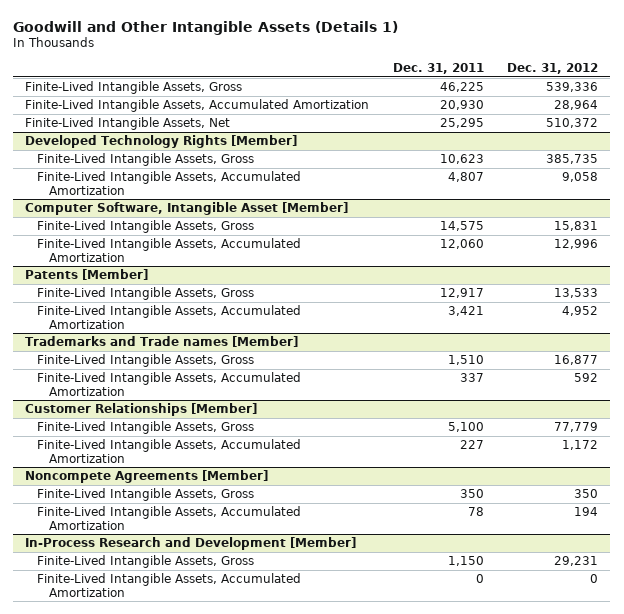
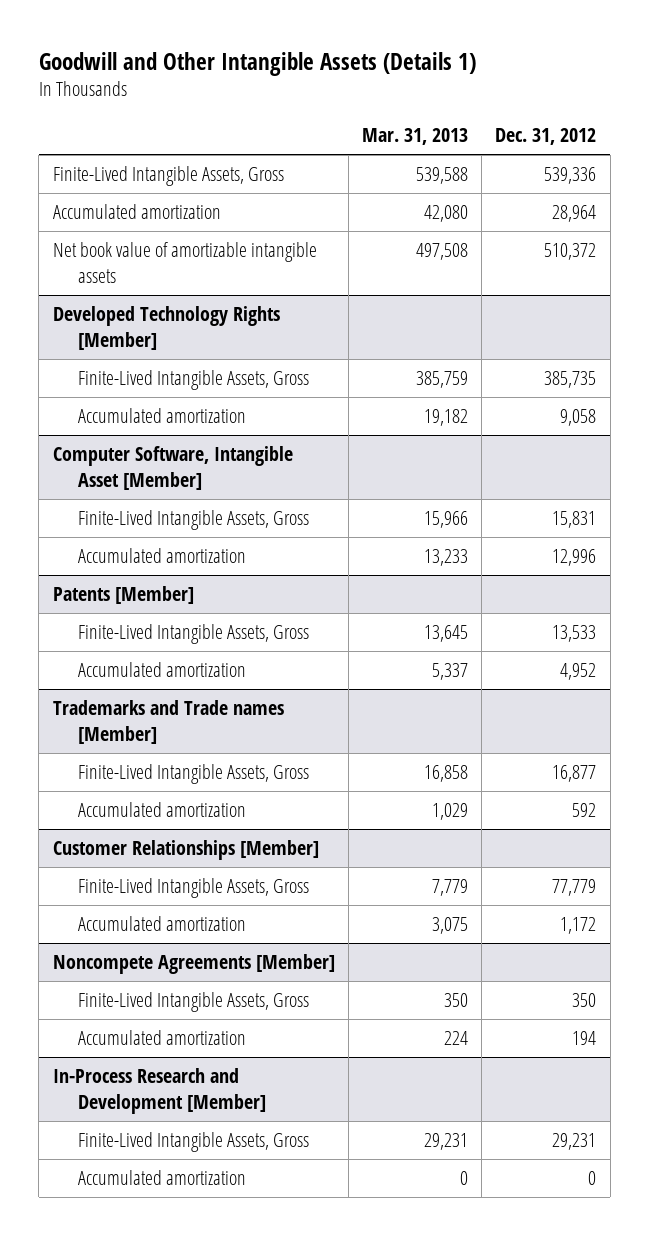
[392,63,484,75] Dec. 31, 2011 -> none
none -> [361,128,468,146] Mar. 31, 2013
[25,99,370,113] Finite-Lived Intangible Assets, Accumulated Amortization -> [52,204,221,220] Accumulated amortization
[25,117,231,131] Finite-Lived Intangible Assets, Net -> [52,242,317,283] Net book value of amortizable intangible assets
[37,171,302,195] Finite-Lived Intangible Assets, Accumulated Amortization -> [77,408,246,424] Accumulated amortization
[37,238,302,262] Finite-Lived Intangible Assets, Accumulated Amortization -> [77,548,246,564] Accumulated amortization
[37,305,302,329] Finite-Lived Intangible Assets, Accumulated Amortization -> [77,662,246,678] Accumulated amortization
[37,372,302,396] Finite-Lived Intangible Assets, Accumulated Amortization -> [77,802,246,818] Accumulated amortization
[37,439,302,463] Finite-Lived Intangible Assets, Accumulated Amortization -> [77,916,246,932] Accumulated amortization
[37,506,302,530] Finite-Lived Intangible Assets, Accumulated Amortization -> [77,1030,246,1046] Accumulated amortization
[37,573,302,597] Finite-Lived Intangible Assets, Accumulated Amortization -> [77,1170,246,1186] Accumulated amortization

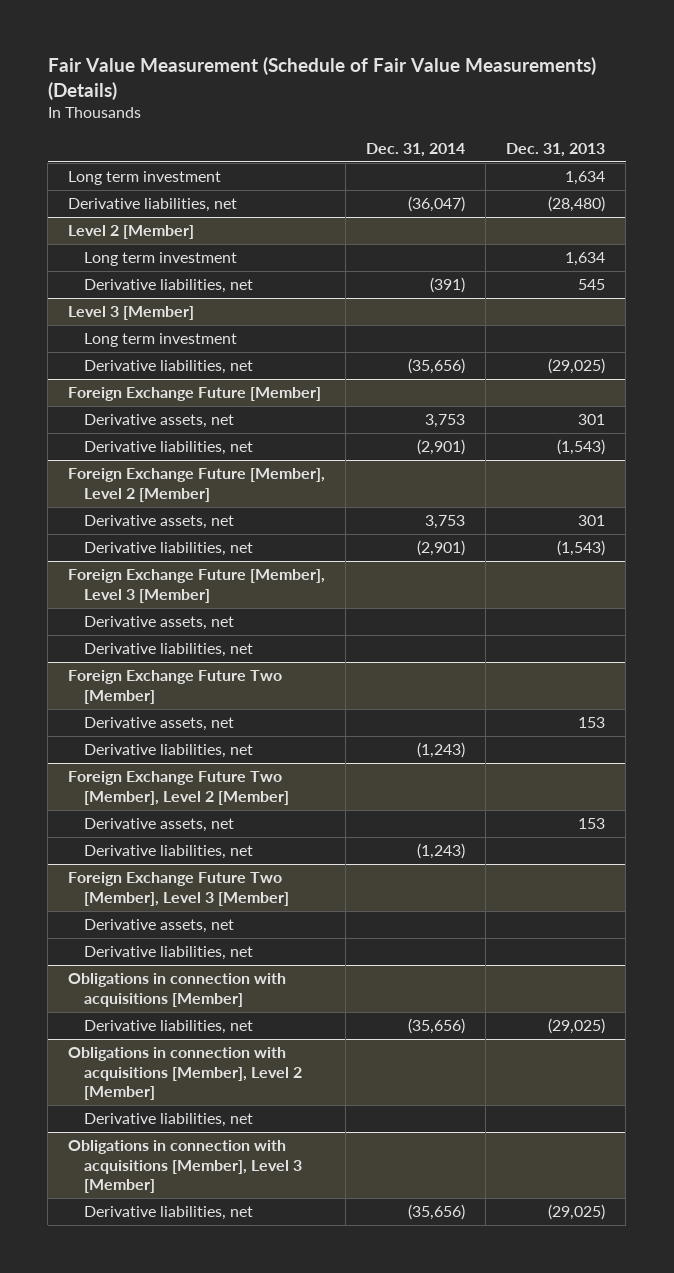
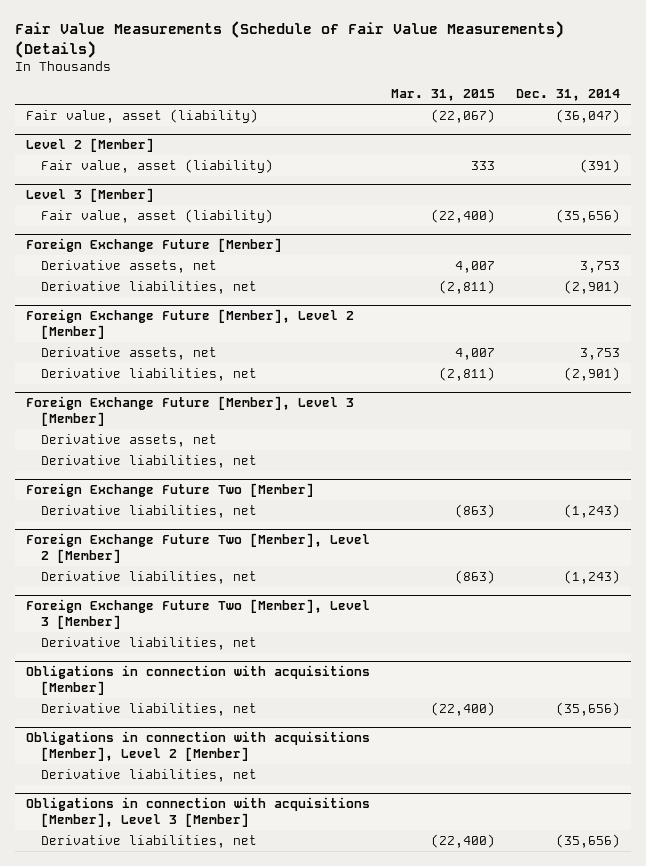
[47,57,596,101] Fair Value Measurement (Schedule of Fair Value Measurements) (Details) -> [14,21,564,58] Fair Value Measurements (Schedule of Fair Value Measurements) (Details)
[506,142,606,157] Dec. 31, 2013 -> none
none -> [390,89,495,102] Mar. 31, 2015
[68,171,222,186] Long term investment -> none
[68,198,238,213] Derivative liabilities, net -> [25,109,258,124] Fair value, asset (liability)
[83,252,237,267] Long term investment -> none
[83,279,253,294] Derivative liabilities, net -> [41,159,274,174] Fair value, asset (liability)
[83,333,237,348] Long term investment -> none
[83,360,253,375] Derivative liabilities, net -> [41,209,274,224] Fair value, asset (liability)
[83,717,234,732] Derivative assets, net -> none
[83,818,234,833] Derivative assets, net -> none
[83,919,234,934] Derivative assets, net -> none

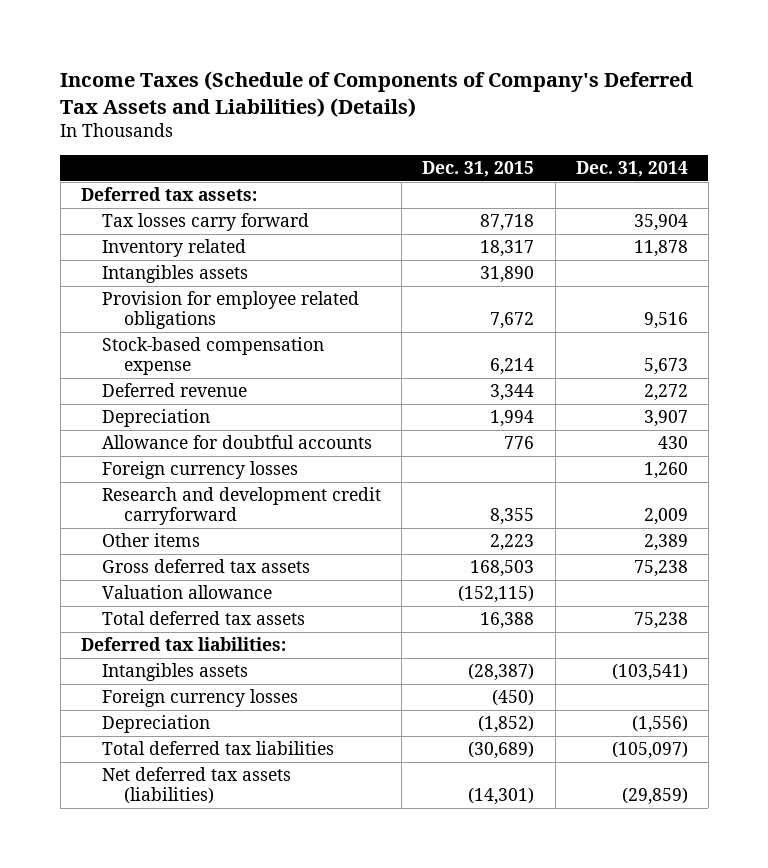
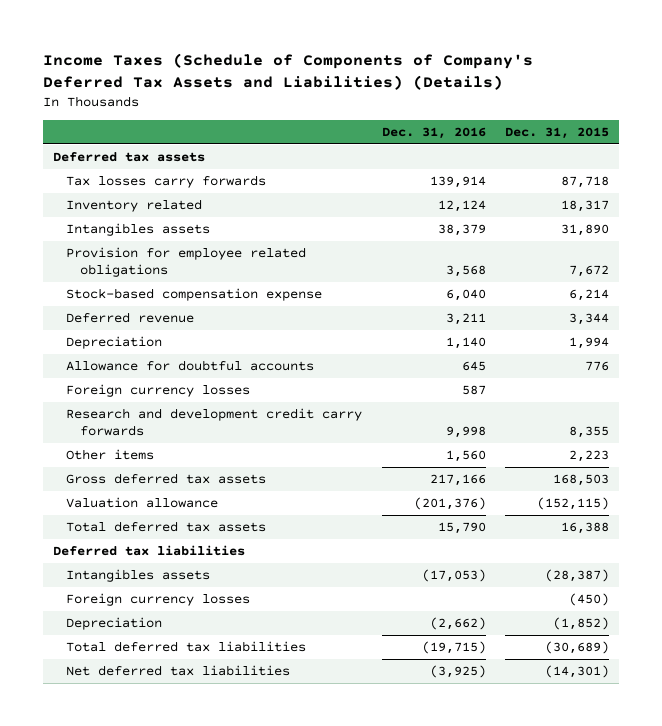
[575,161,688,178] Dec. 31, 2014 -> none
none -> [381,127,486,140] Dec. 31, 2016
[80,187,257,202] Deferred tax assets: -> [52,151,205,162] Deferred tax assets
[102,213,310,232] Tax losses carry forward -> [66,174,267,188] Tax losses carry forwards
[102,487,382,526] Research and development credit carryforward -> [66,407,363,436] Research and development credit carry forwards
[80,637,286,652] Deferred tax liabilities: -> [52,544,245,556] Deferred tax liabilities
[102,767,292,805] Net deferred tax assets (liabilities) -> [66,664,291,676] Net deferred tax liabilities

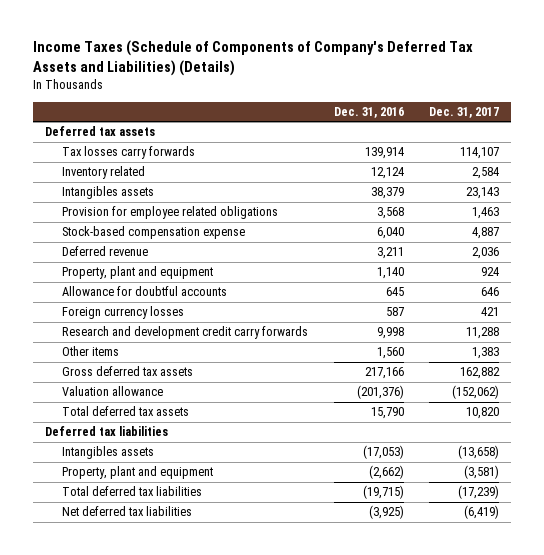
[505,127,610,140] Dec. 31, 2015 -> none
none -> [428,106,499,118] Dec. 31, 2017
[66,335,163,349] Depreciation -> [62,266,214,280] Property, plant and equipment
[66,592,251,606] Foreign currency losses -> none
[66,616,163,630] Depreciation -> [62,466,214,480] Property, plant and equipment

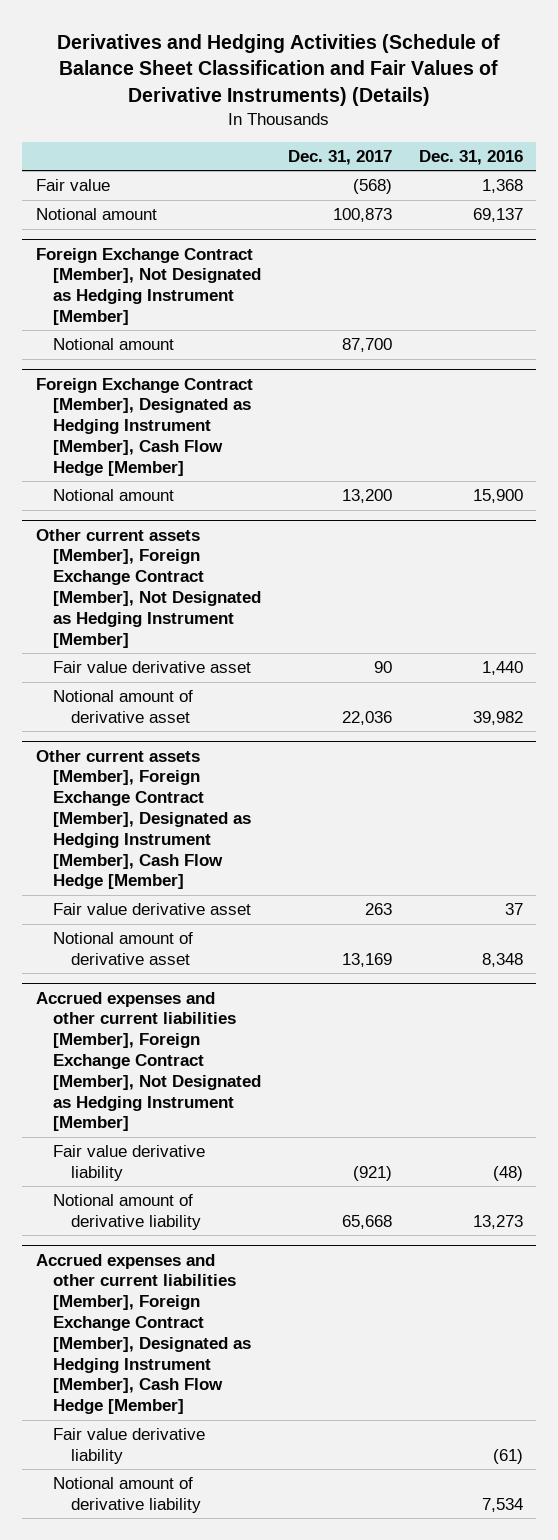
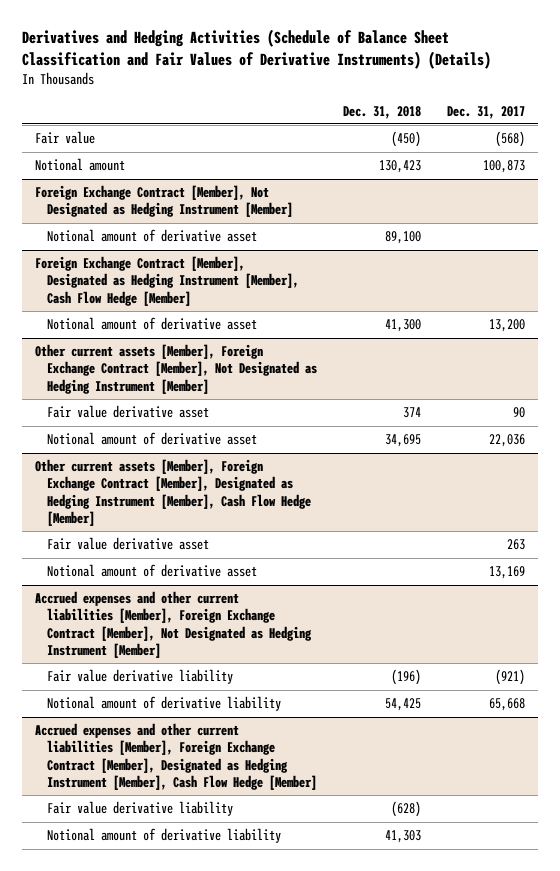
[418,149,523,165] Dec. 31, 2016 -> none
none -> [342,105,421,119] Dec. 31, 2018
[53,338,175,351] Notional amount -> none
none -> [46,229,257,243] Notional amount of derivative asset
[53,489,175,502] Notional amount -> [46,317,257,331] Notional amount of derivative asset

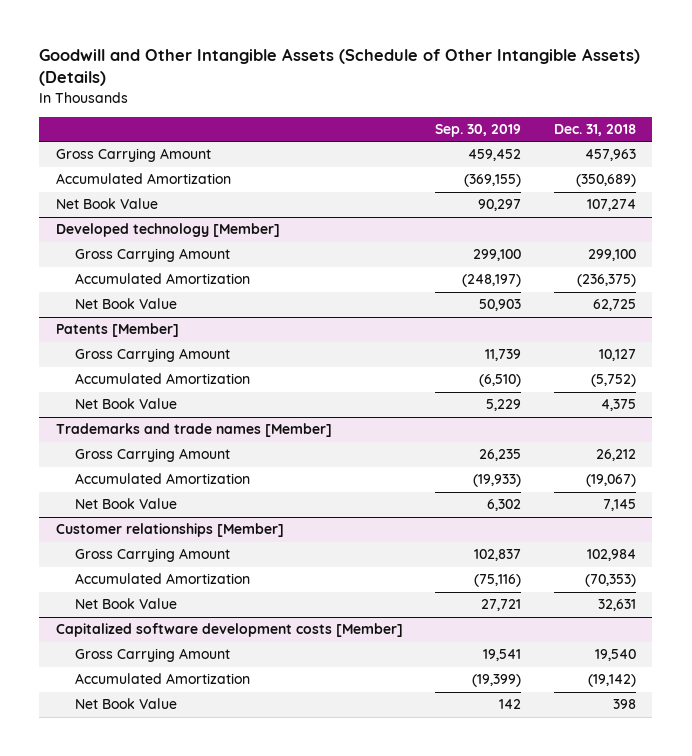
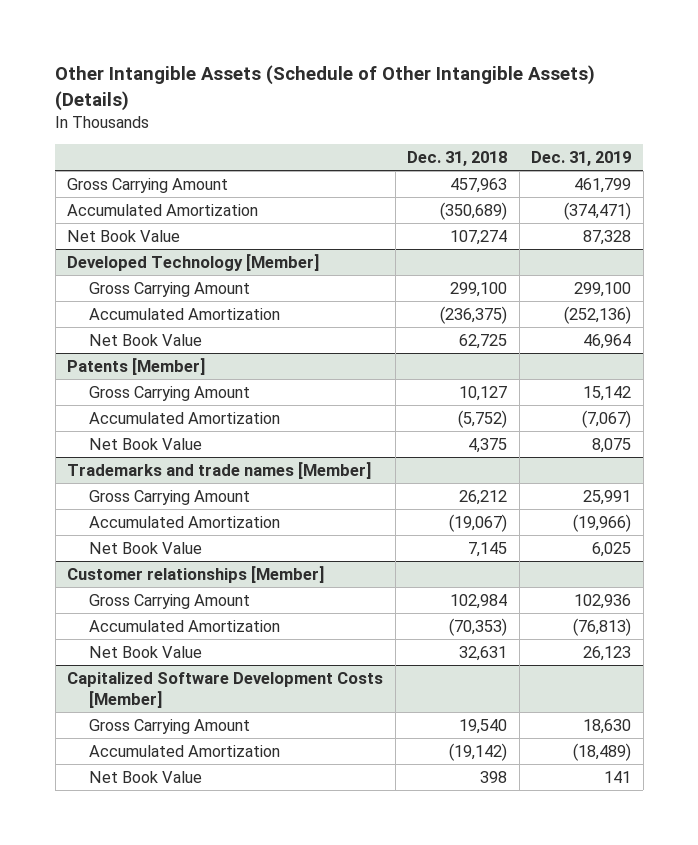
[39,48,641,87] Goodwill and Other Intangible Assets (Schedule of Other Intangible Assets) (Details) -> [55,65,596,111] Other Intangible Assets (Schedule of Other Intangible Assets) (Details)
[435,124,522,138] Sep. 30, 2019 -> none
none -> [531,150,632,166] Dec. 31, 2019
[55,223,280,238] Developed technology [Member] -> [67,253,320,271] Developed Technology [Member]
[55,623,403,638] Capitalized software development costs [Member] -> [67,671,384,708] Capitalized Software Development Costs [Member]

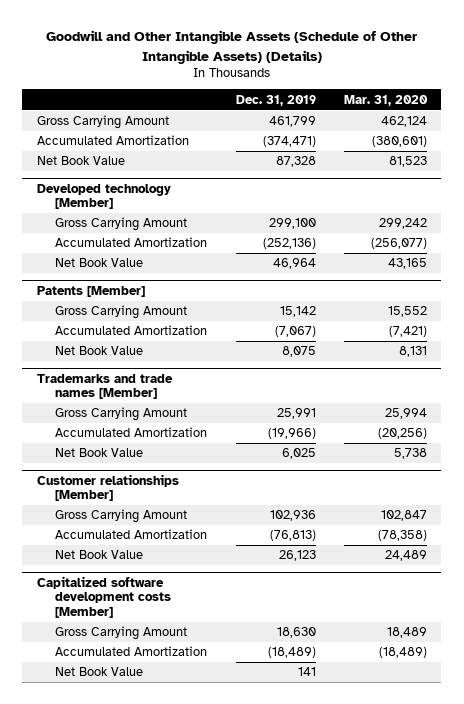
[55,65,596,111] Other Intangible Assets (Schedule of Other Intangible Assets) (Details) -> [45,30,417,64] Goodwill and Other Intangible Assets (Schedule of Other Intangible Assets) (Details)
[407,150,508,166] Dec. 31, 2018 -> none
none -> [344,94,429,106] Mar. 31, 2020
[67,253,320,271] Developed Technology [Member] -> [36,183,171,210] Developed technology [Member]
[67,671,384,708] Capitalized Software Development Costs [Member] -> [36,575,172,618] Capitalized software development costs [Member]

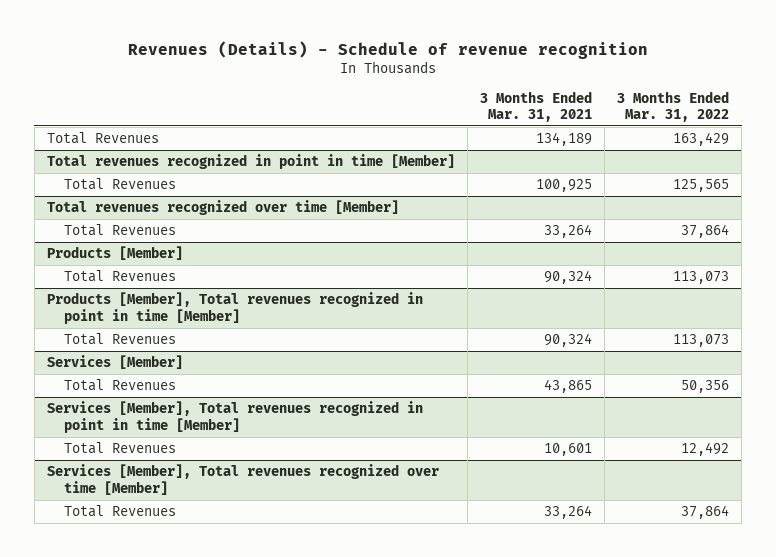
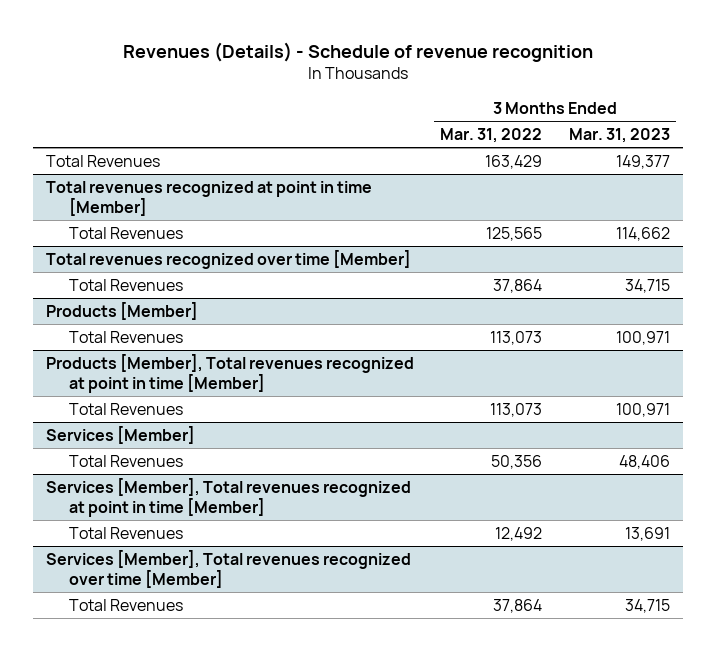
[480,90,593,122] 3 Months Ended Mar. 31, 2021 -> none
none -> [568,128,670,144] Mar. 31, 2023
[46,154,455,170] Total revenues recognized in point in time [Member] -> [46,180,373,216] Total revenues recognized at point in time [Member]
[46,292,423,324] Products [Member], Total revenues recognized in point in time [Member] -> [46,353,415,393] Products [Member], Total revenues recognized at point in time [Member]
[46,401,423,433] Services [Member], Total revenues recognized in point in time [Member] -> [46,477,412,517] Services [Member], Total revenues recognized at point in time [Member]

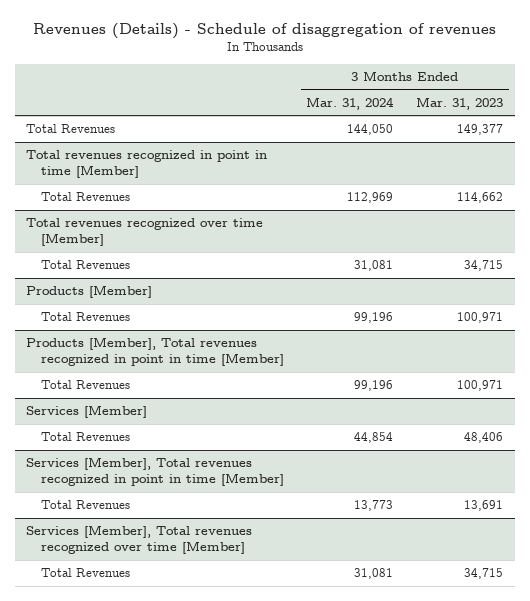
[122,41,593,62] Revenues (Details) - Schedule of revenue recognition -> [32,23,496,40] Revenues (Details) - Schedule of disaggregation of revenues
[440,128,543,144] Mar. 31, 2022 -> none
none -> [306,96,395,110] Mar. 31, 2024
[46,180,373,216] Total revenues recognized at point in time [Member] -> [26,150,268,179] Total revenues recognized in point in time [Member]
[46,353,415,393] Products [Member], Total revenues recognized at point in time [Member] -> [26,337,284,367] Products [Member], Total revenues recognized in point in time [Member]
[46,477,412,517] Services [Member], Total revenues recognized at point in time [Member] -> [26,457,284,487] Services [Member], Total revenues recognized in point in time [Member]

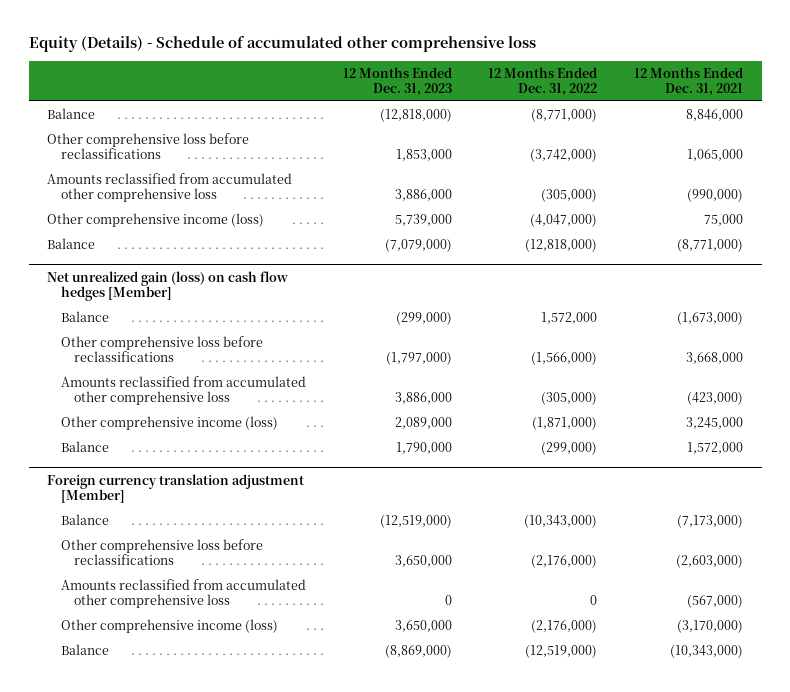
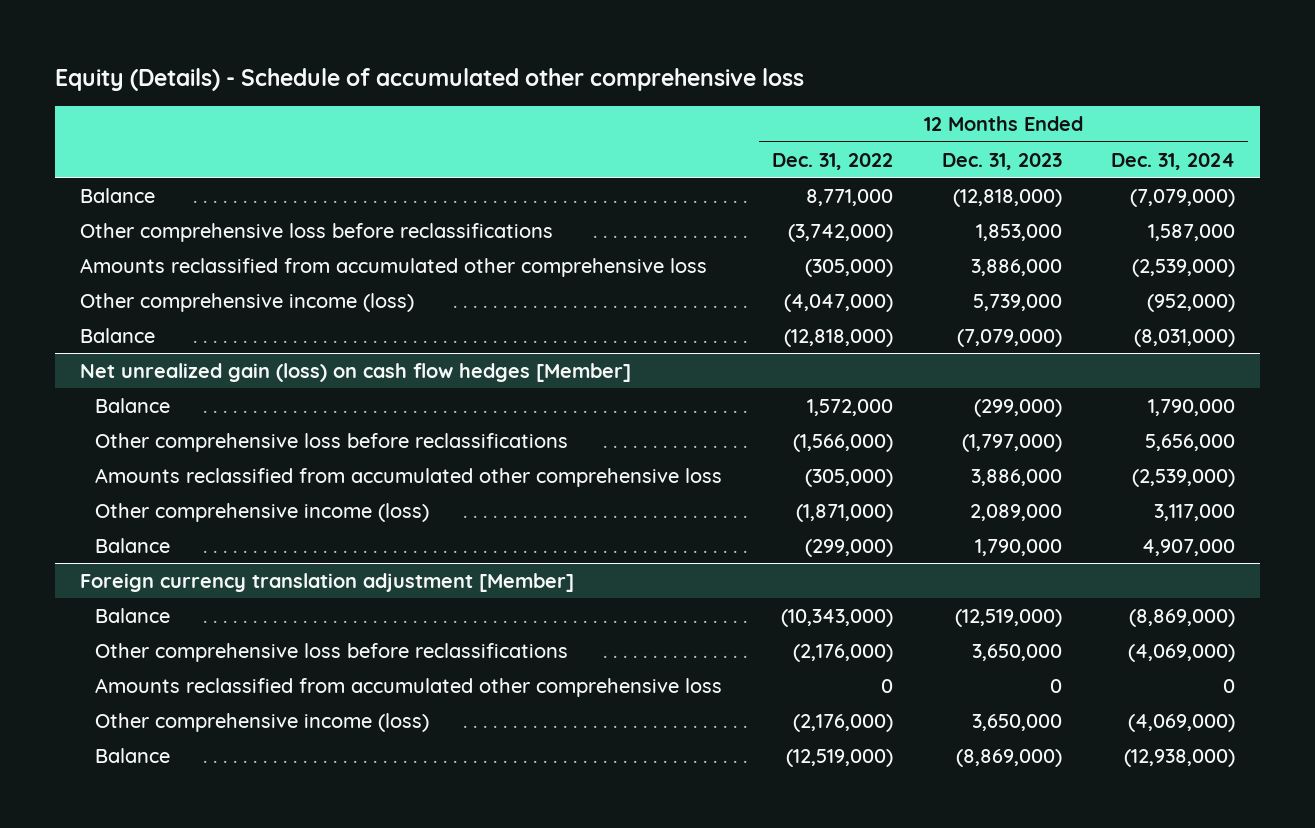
[634,66,744,96] 12 Months Ended Dec. 31, 2021 -> none
none -> [1111,152,1236,170] Dec. 31, 2024
[531,109,598,123] (8,771,000) -> [805,188,893,206] 8,771,000

